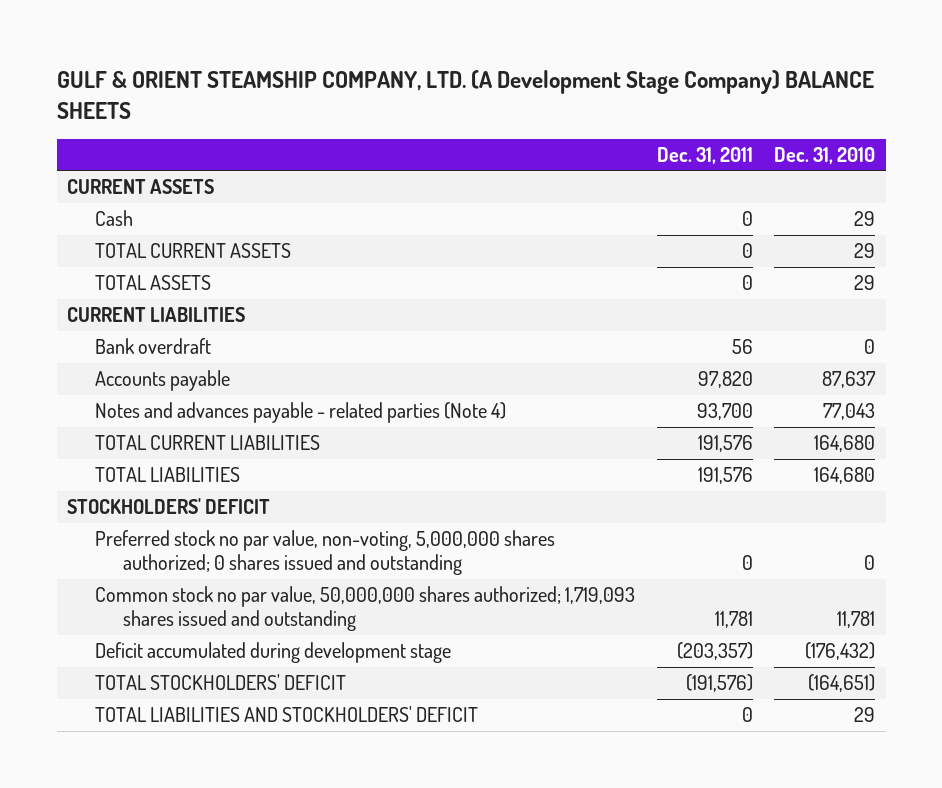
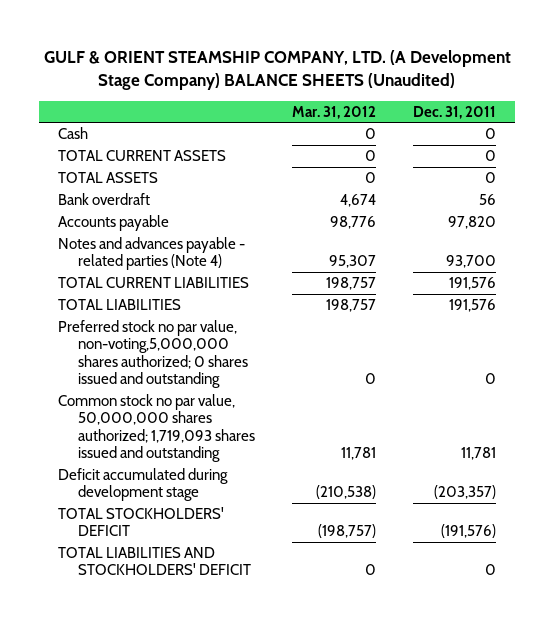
[56,69,874,119] GULF & ORIENT STEAMSHIP COMPANY, LTD. (A Development Stage Company) BALANCE SHEETS -> [44,49,512,90] GULF & ORIENT STEAMSHIP COMPANY, LTD. (A Development Stage Company) BALANCE SHEETS (Unaudited)
[774,146,876,164] Dec. 31, 2010 -> none
none -> [292,105,377,119] Mar. 31, 2012
[67,179,215,195] CURRENT ASSETS -> none
[67,307,246,323] CURRENT LIABILITIES -> none
[67,498,271,515] STOCKHOLDERS' DEFICIT -> none
[95,530,556,576] Preferred stock no par value, non-voting, 5,000,000 shares authorized; 0 shares issued and outstanding -> [58,320,248,389] Preferred stock no par value, non-voting,5,000,000 shares authorized; 0 shares issued and outstanding

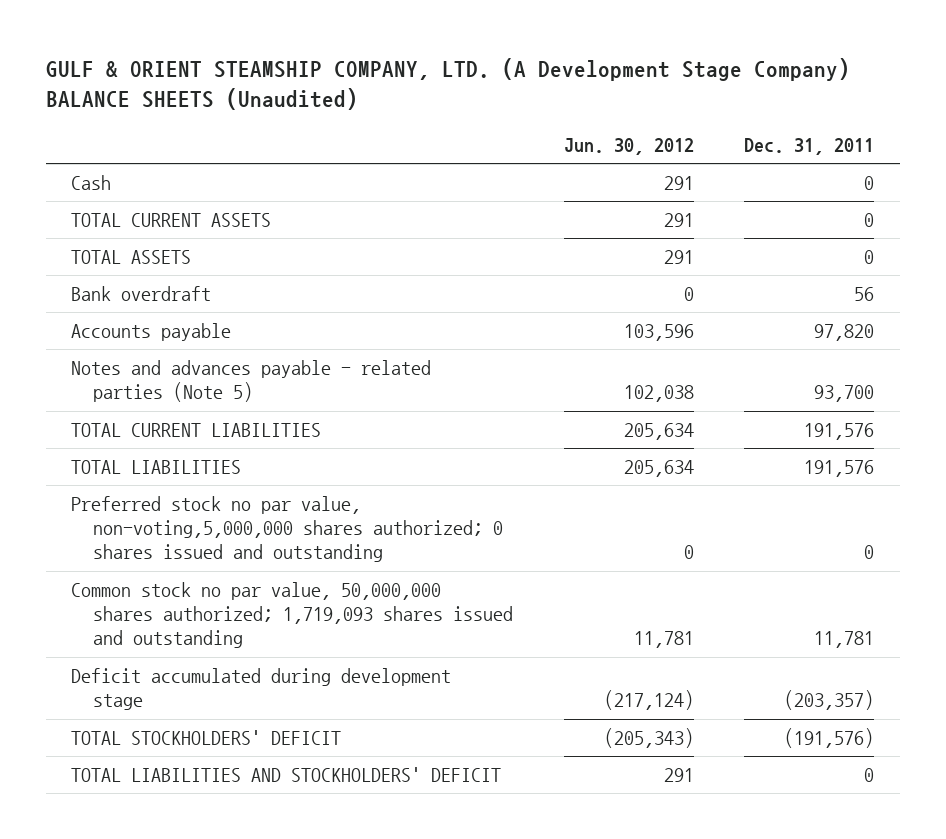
[292,105,377,119] Mar. 31, 2012 -> none
none -> [563,137,694,155] Jun. 30, 2012
[58,237,246,271] Notes and advances payable - related parties (Note 4) -> [71,359,432,403] Notes and advances payable - related parties (Note 5)

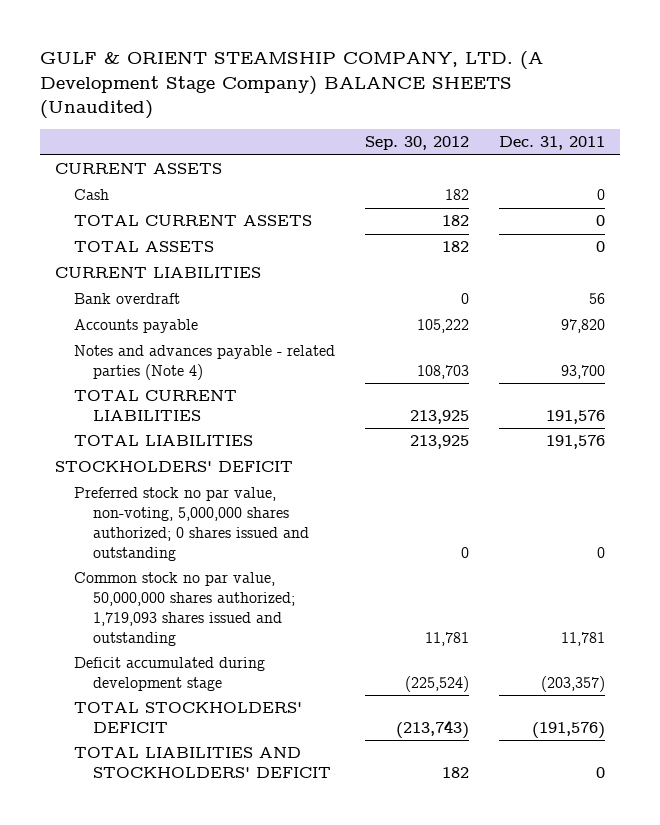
[563,137,694,155] Jun. 30, 2012 -> none
none -> [364,136,469,151] Sep. 30, 2012
none -> [54,163,222,175] CURRENT ASSETS
none -> [54,267,261,279] CURRENT LIABILITIES
[71,359,432,403] Notes and advances payable - related parties (Note 5) -> [73,345,335,381] Notes and advances payable - related parties (Note 4)
none -> [54,461,293,473] STOCKHOLDERS' DEFICIT
[71,495,503,563] Preferred stock no par value, non-voting,5,000,000 shares authorized; 0 shares issued and outstanding -> [73,487,310,562] Preferred stock no par value, non-voting, 5,000,000 shares authorized; 0 shares issued and outstanding

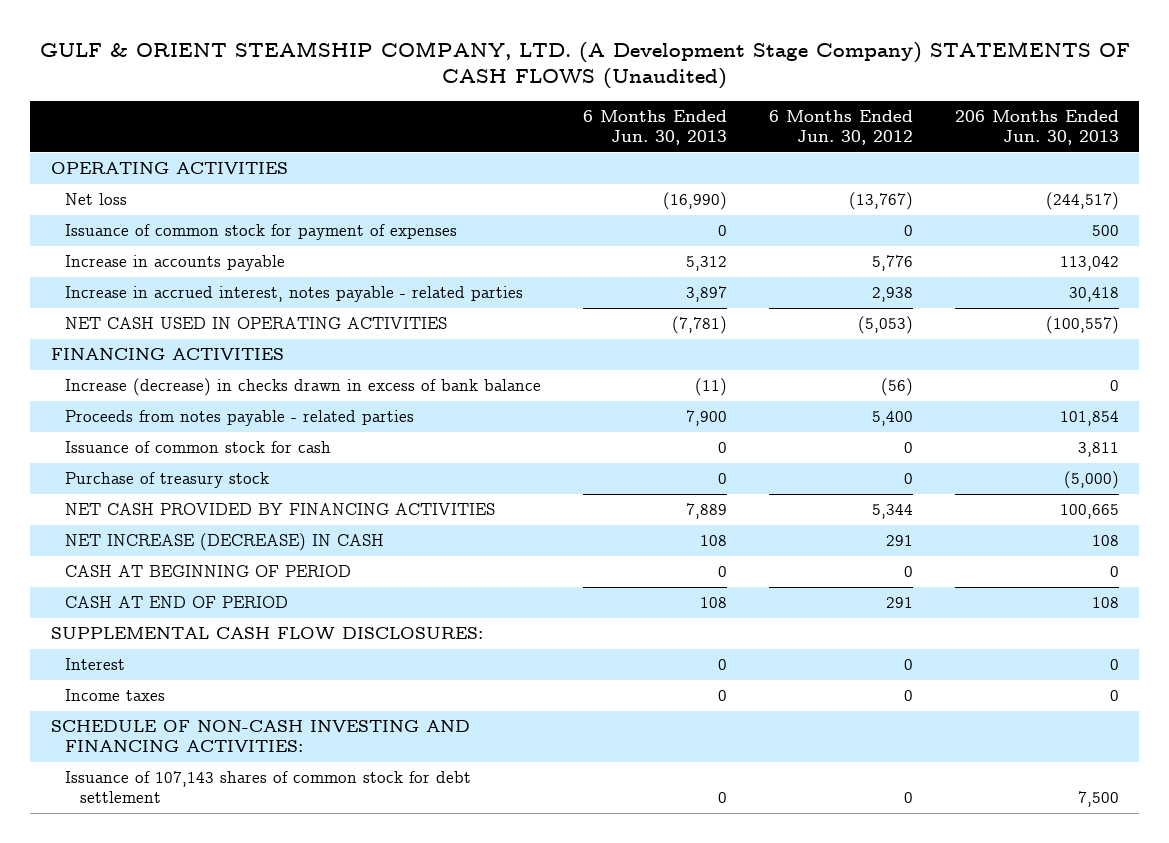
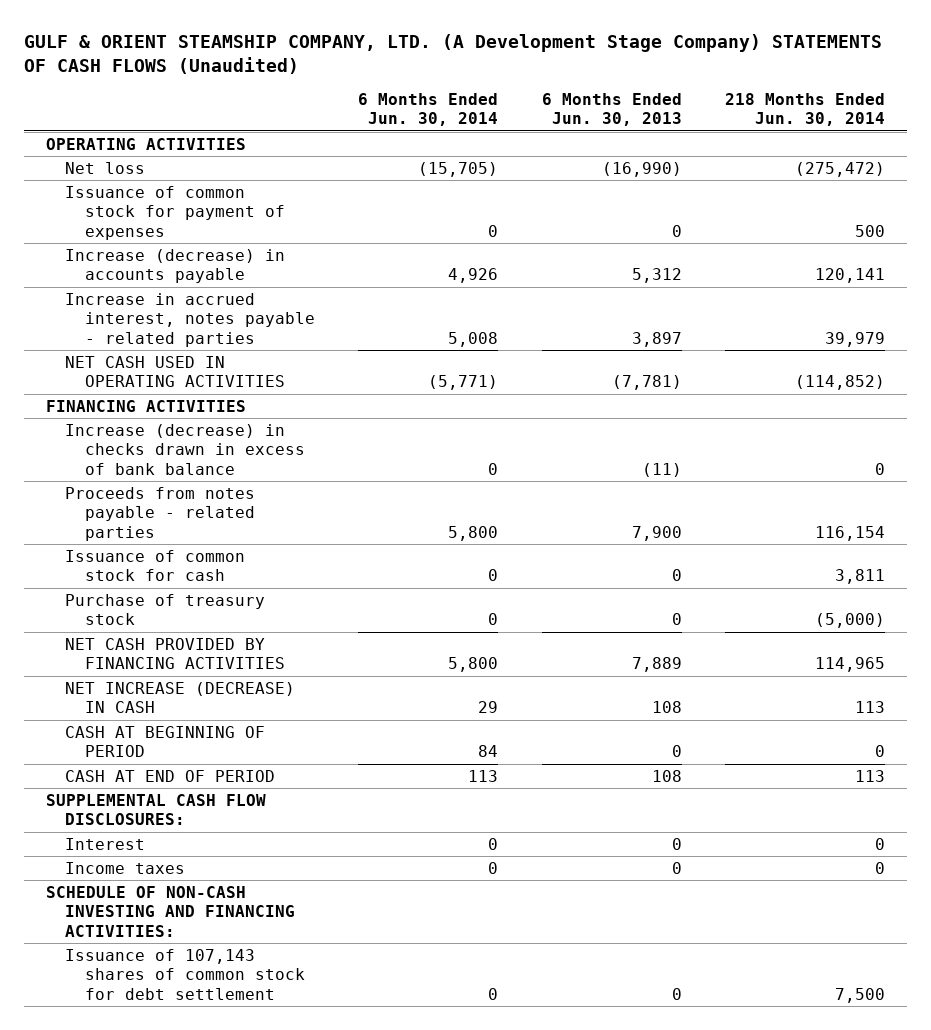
[768,110,913,145] 6 Months Ended Jun. 30, 2012 -> none
[954,110,1119,145] 206 Months Ended Jun. 30, 2013 -> none
none -> [358,92,499,127] 6 Months Ended Jun. 30, 2014
none -> [724,92,885,127] 218 Months Ended Jun. 30, 2014
[65,255,286,272] Increase in accounts payable -> [65,248,286,284] Increase (decrease) in accounts payable

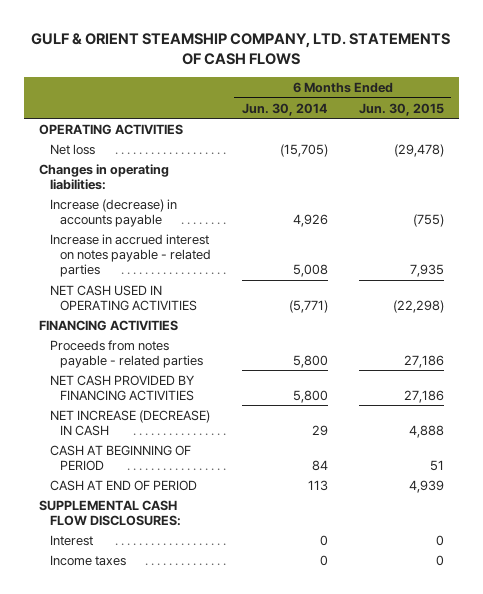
[24,33,883,74] GULF & ORIENT STEAMSHIP COMPANY, LTD. (A Development Stage Company) STATEMENTS OF CASH FLOWS (Unaudited) -> [31,33,451,66] GULF & ORIENT STEAMSHIP COMPANY, LTD. STATEMENTS OF CASH FLOWS
[541,92,682,127] 6 Months Ended Jun. 30, 2013 -> none
[724,92,885,127] 218 Months Ended Jun. 30, 2014 -> none
none -> [358,102,444,116] Jun. 30, 2015
[65,185,285,240] Issuance of common stock for payment of expenses -> none
none -> [39,163,170,190] Changes in operating liabilities:
[65,292,315,347] Increase in accrued interest, notes payable - related parties -> [49,233,211,278] Increase in accrued interest on notes payable - related parties
[65,423,305,475] Increase (decrease) in checks drawn in excess of bank balance -> none
[65,549,246,582] Issuance of common stock for cash -> none
[65,593,266,626] Purchase of treasury stock -> none
[45,885,296,937] SCHEDULE OF NON-CASH INVESTING AND FINANCING ACTIVITIES: -> none
[65,948,305,1000] Issuance of 107,143 shares of common stock for debt settlement -> none

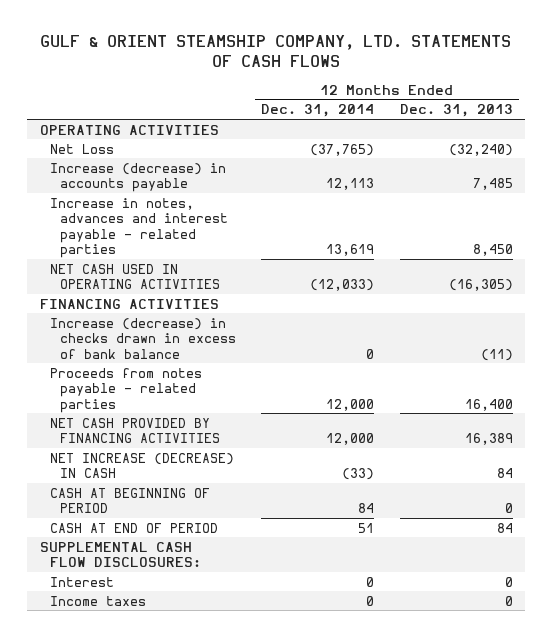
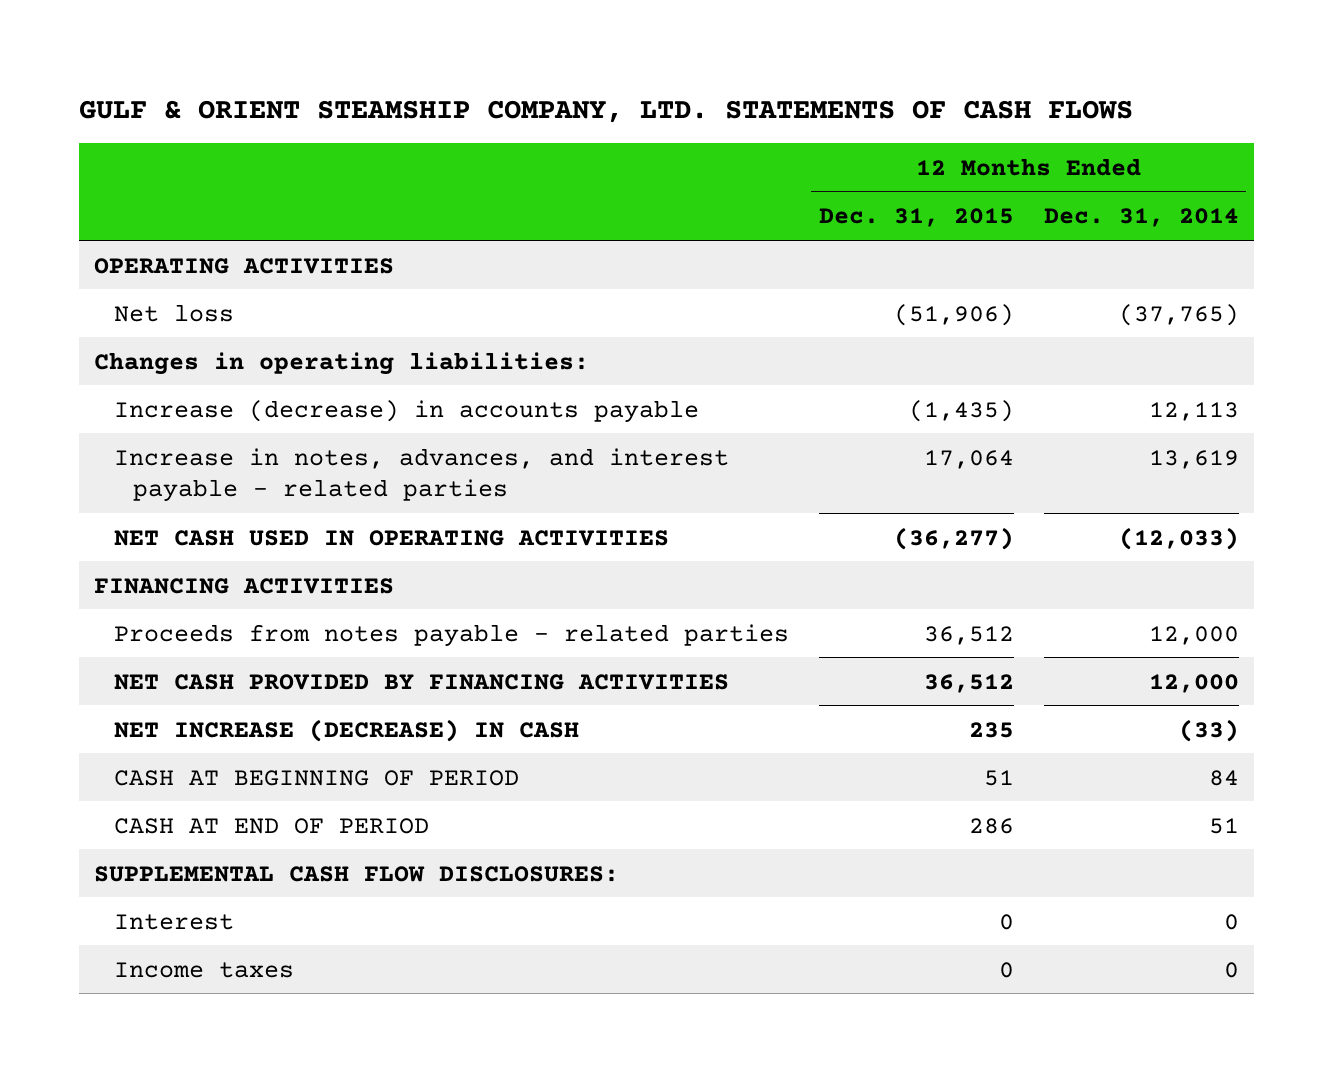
[399,104,513,118] Dec. 31, 2013 -> none
none -> [818,208,1014,228] Dec. 31, 2015
[49,143,114,154] Net Loss -> [113,303,234,322] Net loss
none -> [93,351,589,375] Changes in operating liabilities:
[49,197,228,258] Increase in notes, advances and interest payable - related parties -> [113,447,729,502] Increase in notes, advances, and interest payable - related parties
[49,317,236,359] Increase (decrease) in checks drawn in excess of bank balance -> none

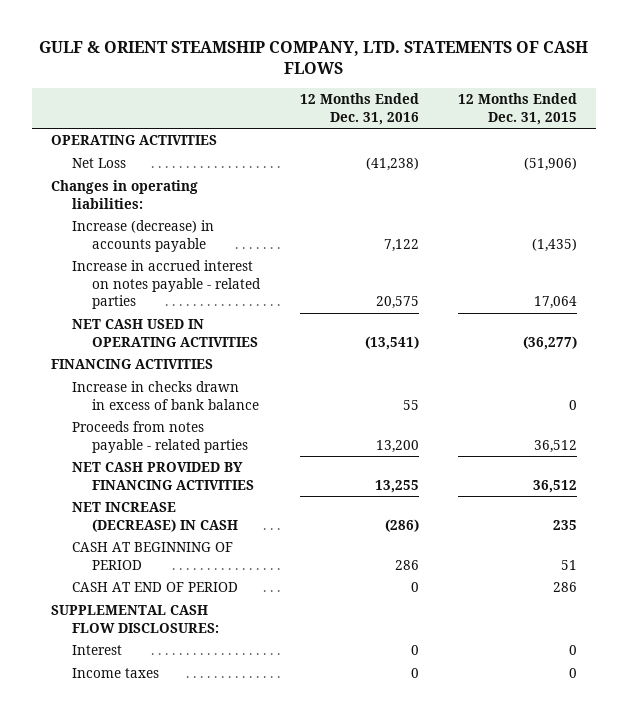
[1043,208,1239,228] Dec. 31, 2014 -> none
none -> [299,93,419,125] 12 Months Ended Dec. 31, 2016
[113,303,234,322] Net loss -> [71,158,126,169] Net Loss
[113,447,729,502] Increase in notes, advances, and interest payable - related parties -> [71,260,262,310] Increase in accrued interest on notes payable - related parties
none -> [71,381,260,410] Increase in checks drawn in excess of bank balance

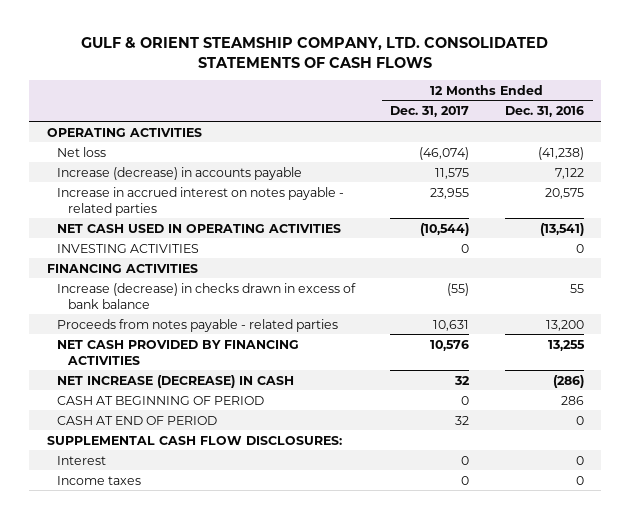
[38,40,588,75] GULF & ORIENT STEAMSHIP COMPANY, LTD. STATEMENTS OF CASH FLOWS -> [81,37,549,68] GULF & ORIENT STEAMSHIP COMPANY, LTD. CONSOLIDATED STATEMENTS OF CASH FLOWS
[457,93,577,125] 12 Months Ended Dec. 31, 2015 -> none
none -> [390,106,470,118] Dec. 31, 2017
[51,180,199,209] Changes in operating liabilities: -> none
[71,158,126,169] Net Loss -> [57,146,107,157] Net loss
none -> [57,243,200,253] INVESTING ACTIVITIES
[71,381,260,410] Increase in checks drawn in excess of bank balance -> [57,282,357,309] Increase (decrease) in checks drawn in excess of bank balance

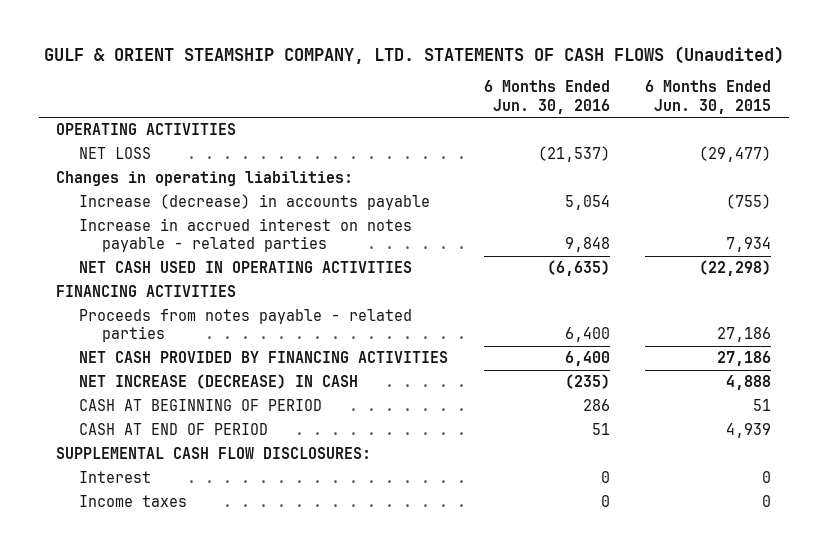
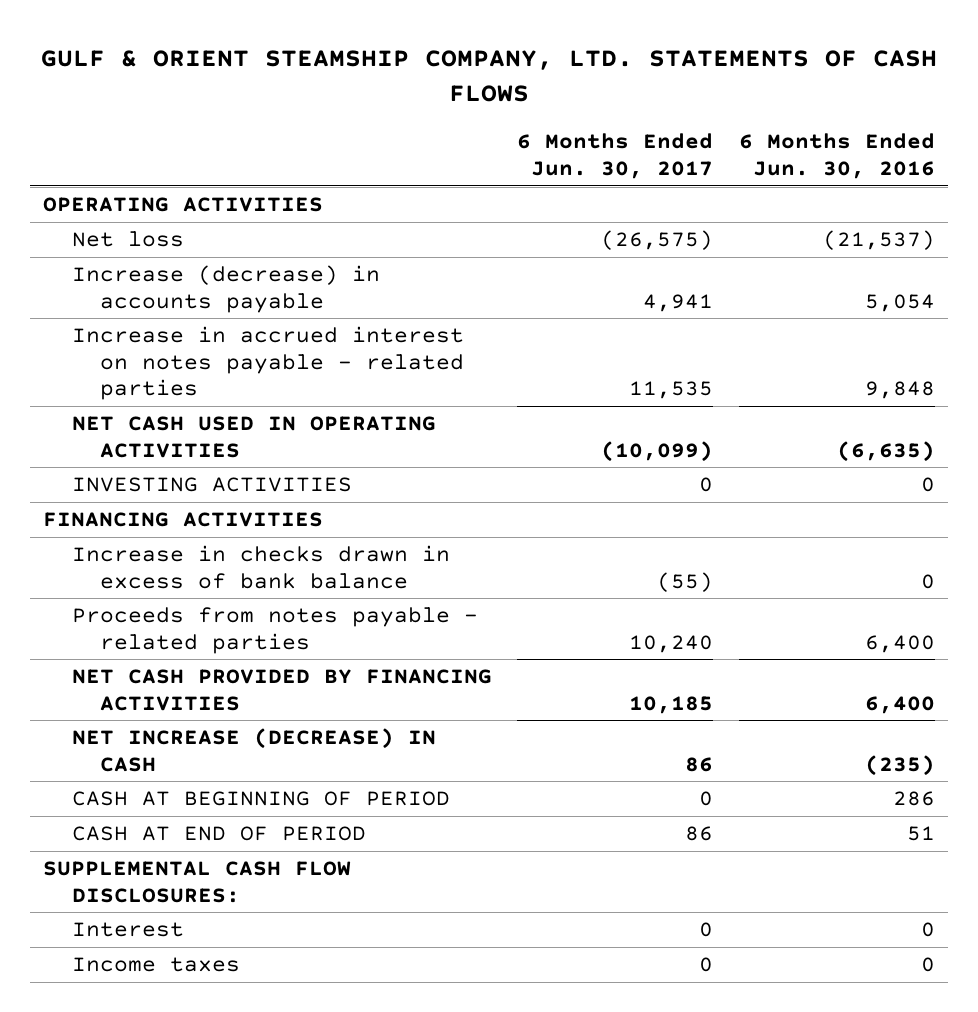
[43,45,784,64] GULF & ORIENT STEAMSHIP COMPANY, LTD. STATEMENTS OF CASH FLOWS (Unaudited) -> [41,49,938,103] GULF & ORIENT STEAMSHIP COMPANY, LTD. STATEMENTS OF CASH FLOWS
[645,80,772,114] 6 Months Ended Jun. 30, 2015 -> none
none -> [517,133,714,179] 6 Months Ended Jun. 30, 2017
[56,171,354,187] Changes in operating liabilities: -> none
[79,147,152,160] NET LOSS -> [71,231,184,248] Net loss
none -> [71,477,352,493] INVESTING ACTIVITIES
none -> [71,545,450,589] Increase in checks drawn in excess of bank balance

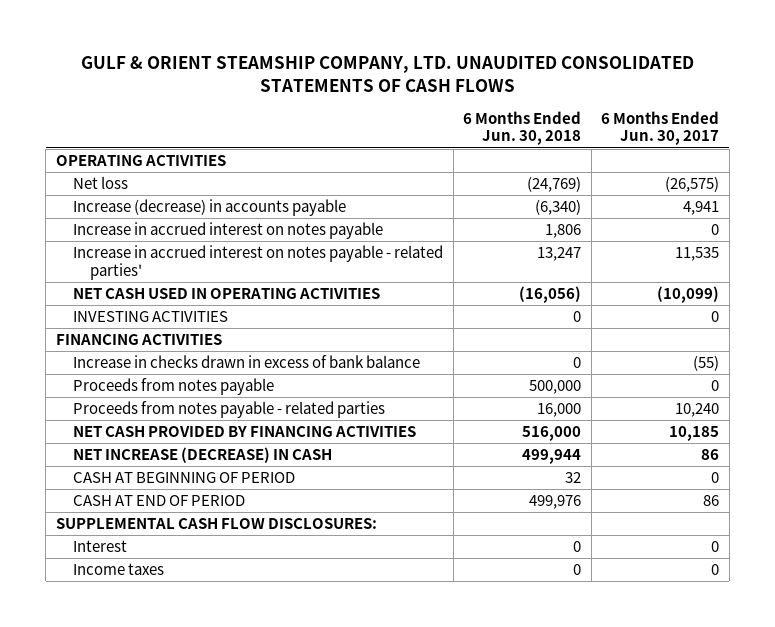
[41,49,938,103] GULF & ORIENT STEAMSHIP COMPANY, LTD. STATEMENTS OF CASH FLOWS -> [80,55,694,93] GULF & ORIENT STEAMSHIP COMPANY, LTD. UNAUDITED CONSOLIDATED STATEMENTS OF CASH FLOWS
[739,133,936,179] 6 Months Ended Jun. 30, 2016 -> none
none -> [463,110,582,146] 6 Months Ended Jun. 30, 2018
[71,326,464,401] Increase in accrued interest on notes payable - related parties -> [73,222,384,240] Increase in accrued interest on notes payable
[629,381,714,400] 11,535 -> [711,224,720,236] 0
none -> [73,245,444,280] Increase in accrued interest on notes payable - related parties'
none -> [73,378,275,396] Proceeds from notes payable

